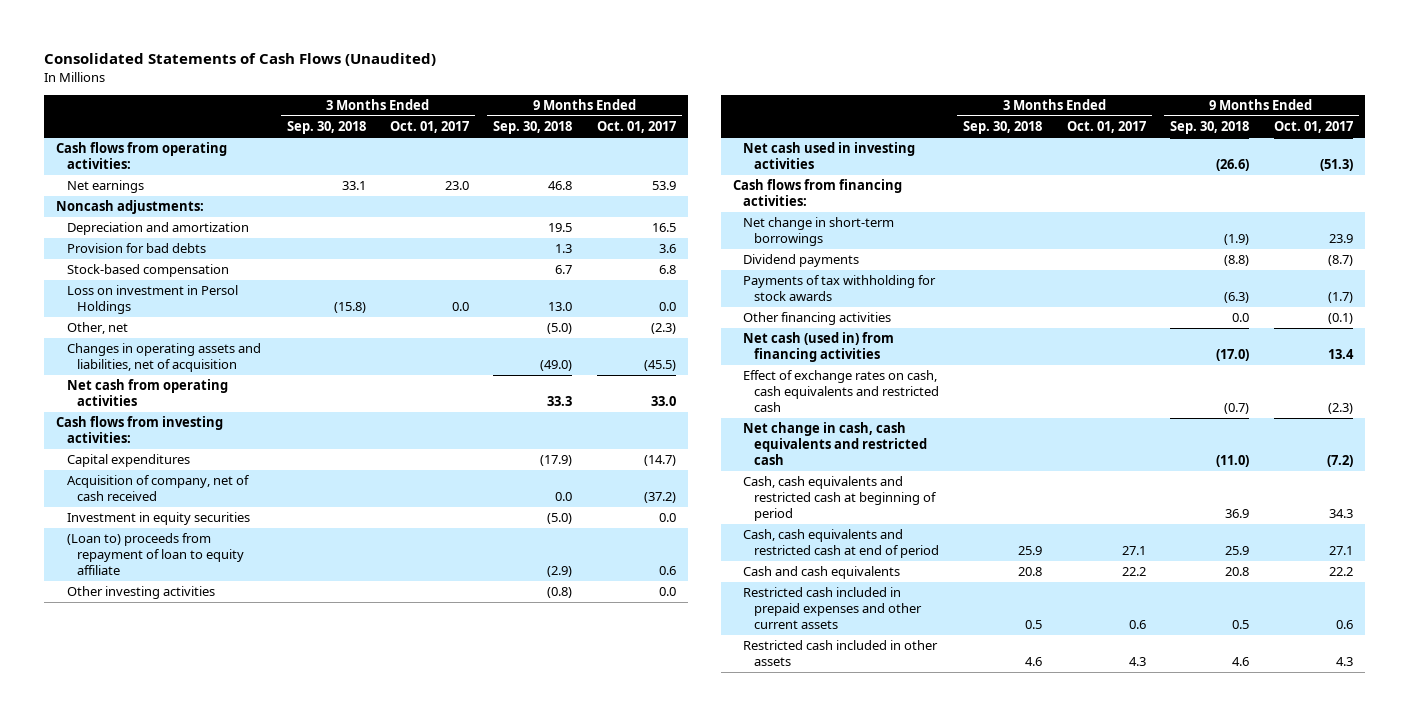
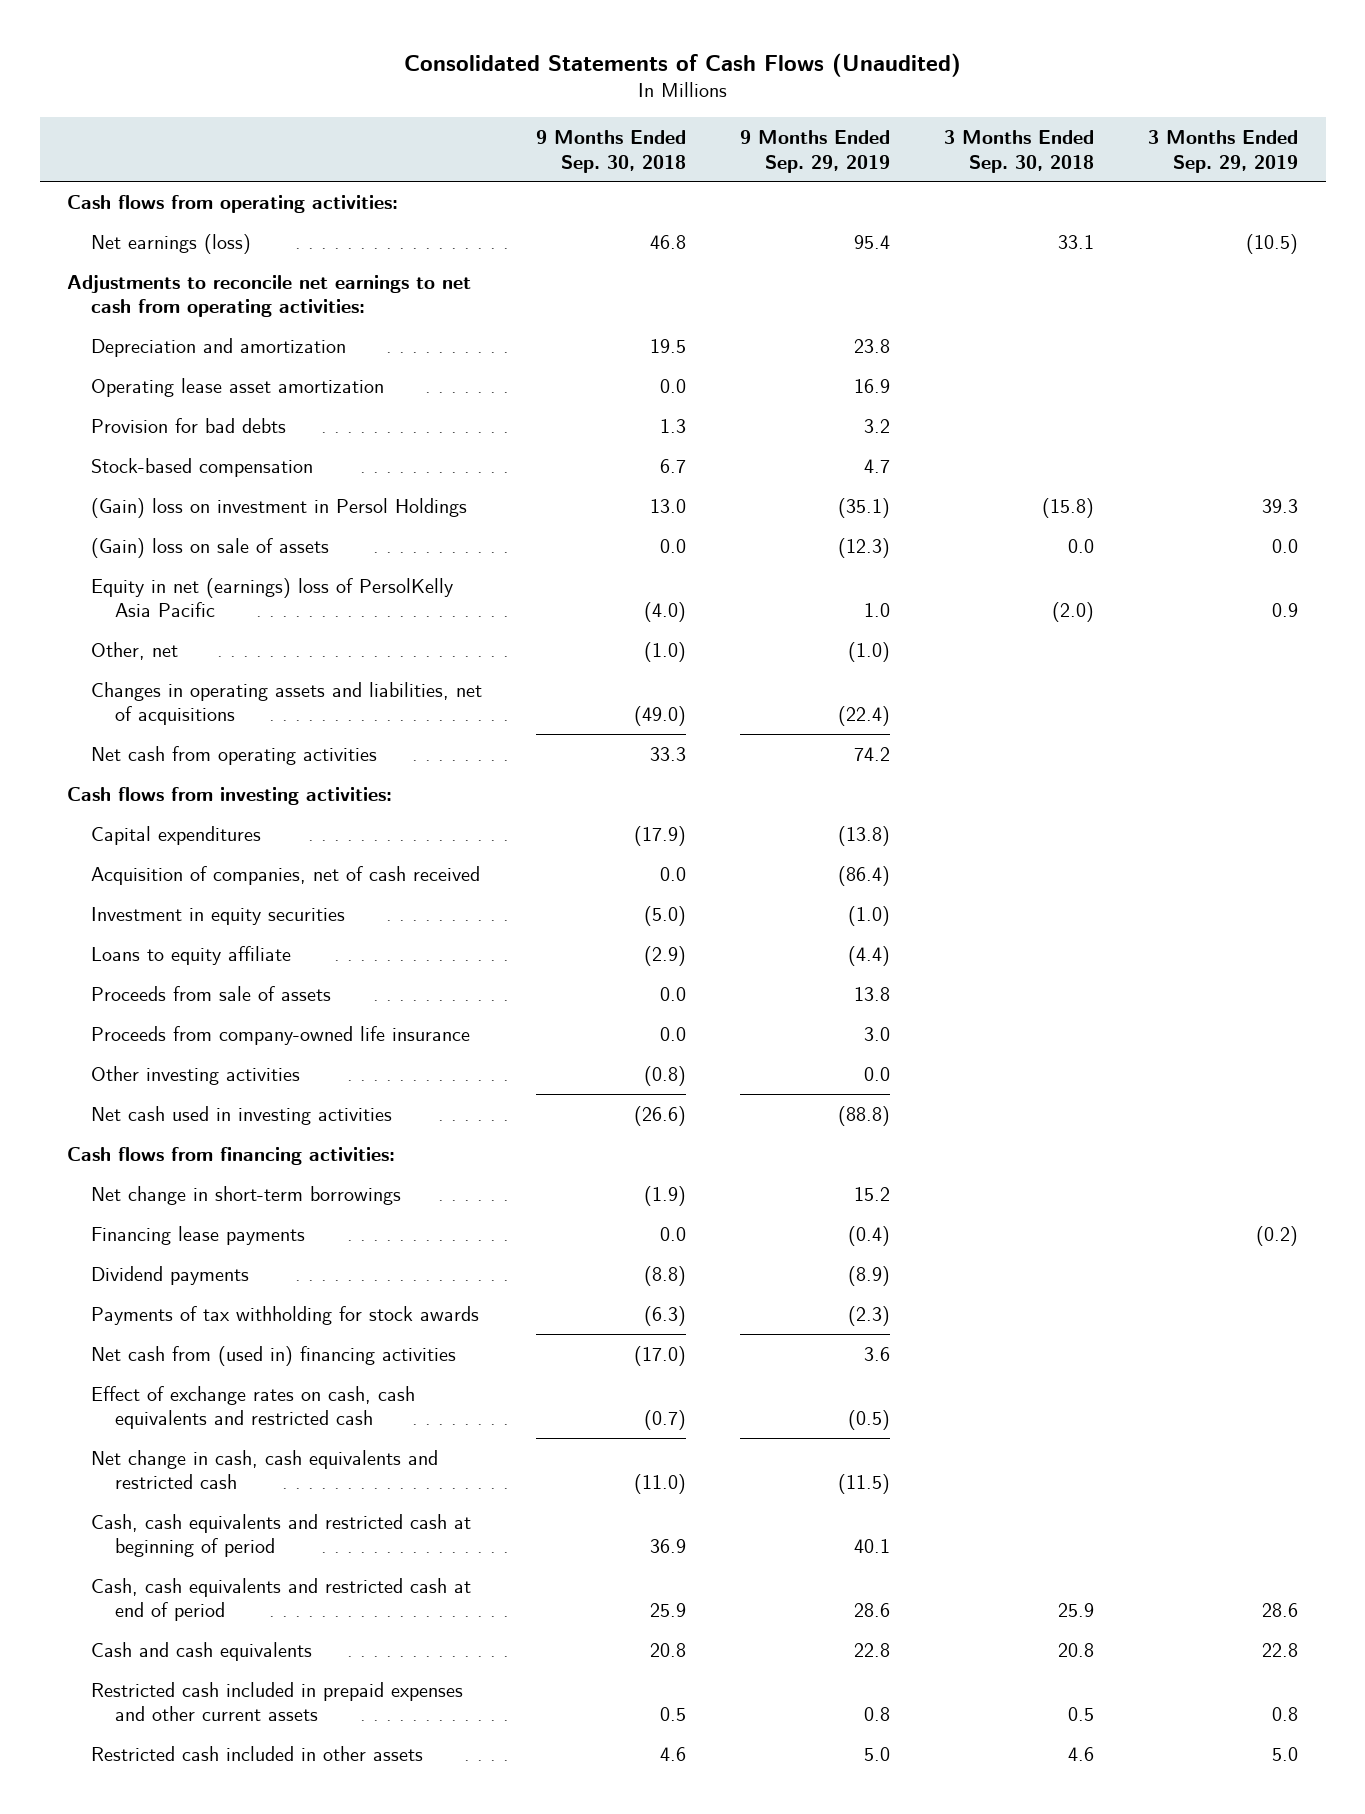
[390,121,470,134] Oct. 01, 2017 -> none
[596,121,676,134] Oct. 01, 2017 -> none
none -> [740,130,891,173] 9 Months Ended Sep. 29, 2019
none -> [1148,130,1299,173] 3 Months Ended Sep. 29, 2019
[66,180,144,194] Net earnings -> [90,233,251,254] Net earnings (loss)
[56,200,205,215] Noncash adjustments: -> [66,274,471,318] Adjustments to reconcile net earnings to net cash from operating activities:
none -> [90,377,384,397] Operating lease asset amortization
[66,285,238,315] Loss on investment in Persol Holdings -> [90,497,467,518] (Gain) loss on investment in Persol Holdings
none -> [90,537,329,558] (Gain) loss on sale of assets
none -> [90,577,453,618] Equity in net (earnings) loss of PersolKelly Asia Pacific
[547,323,573,335] (5.0) -> [643,641,686,662] (1.0)
[66,343,261,373] Changes in operating assets and liabilities, net of acquisition -> [90,681,482,726] Changes in operating assets and liabilities, net of acquisitions
[66,475,250,502] Acquisition of company, net of cash received -> [90,865,480,885] Acquisition of companies, net of cash received
[66,533,245,576] (Loan to) proceeds from repayment of loan to equity affiliate -> [90,945,291,965] Loans to equity affiliate
none -> [90,985,331,1001] Proceeds from sale of assets
none -> [90,1025,470,1045] Proceeds from company-owned life insurance
none -> [90,1225,305,1245] Financing lease payments
[743,312,892,326] Other financing activities -> none
[743,332,895,363] Net cash (used in) from financing activities -> [90,1345,456,1366] Net cash from (used in) financing activities

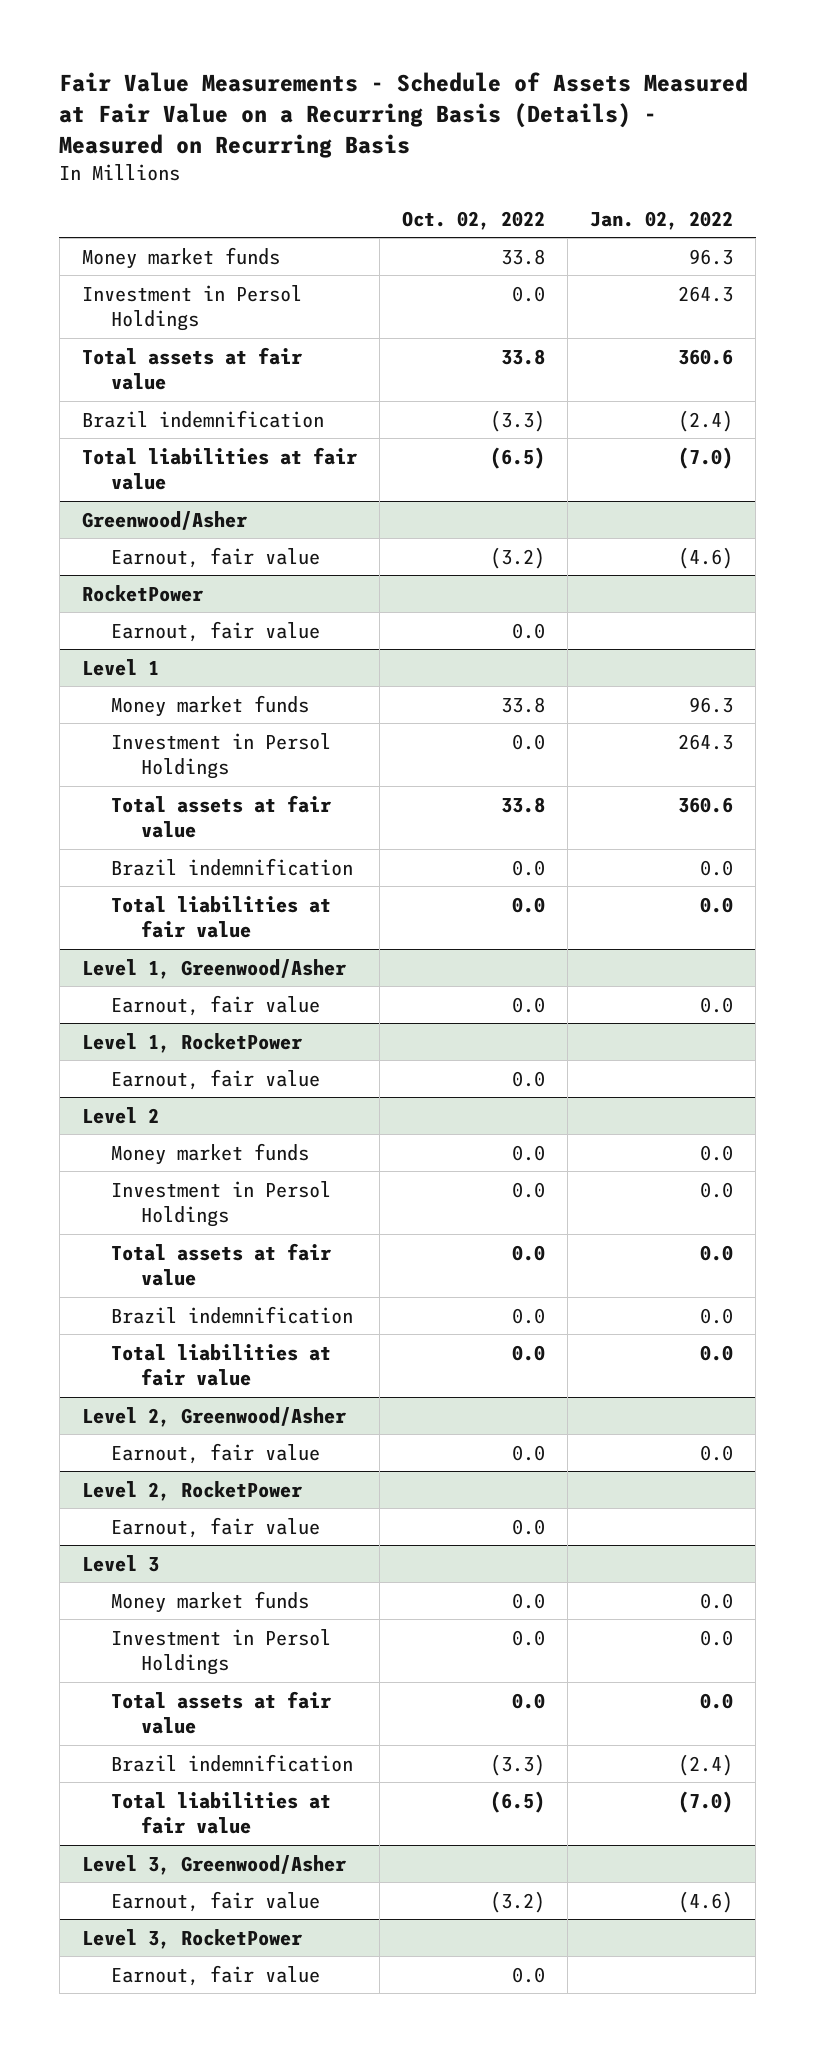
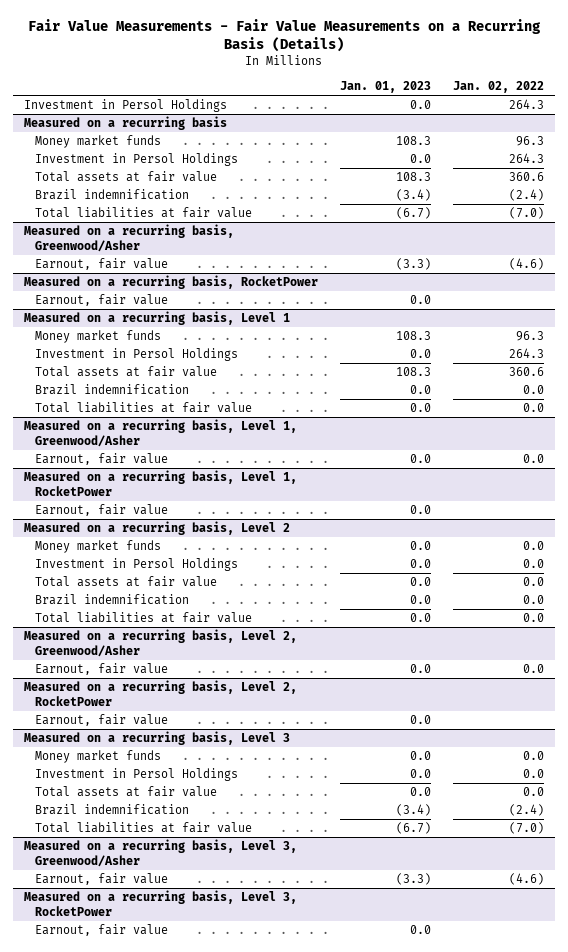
[59,71,749,158] Fair Value Measurements - Schedule of Assets Measured at Fair Value on a Recurring Basis (Details) - Measured on Recurring Basis -> [27,19,541,53] Fair Value Measurements - Fair Value Measurements on a Recurring Basis (Details)
[401,210,545,230] Oct. 02, 2022 -> none
none -> [339,81,431,94] Jan. 01, 2023
none -> [23,99,227,113] Investment in Persol Holdings
none -> [23,116,227,131] Measured on a recurring basis
[81,510,248,530] Greenwood/Asher -> none
none -> [23,224,234,252] Measured on a recurring basis, Greenwood/Asher
[81,584,204,602] RocketPower -> none
none -> [23,275,318,290] Measured on a recurring basis, RocketPower
[81,658,159,676] Level 1 -> none
none -> [23,311,290,326] Measured on a recurring basis, Level 1
[81,958,347,979] Level 1, Greenwood/Asher -> none
none -> [23,419,297,447] Measured on a recurring basis, Level 1, Greenwood/Asher
[81,1032,303,1053] Level 1, RocketPower -> none
none -> [23,470,297,496] Measured on a recurring basis, Level 1, RocketPower
[81,1106,159,1124] Level 2 -> none
none -> [23,521,290,536] Measured on a recurring basis, Level 2
[81,1406,347,1427] Level 2, Greenwood/Asher -> none
none -> [23,629,297,657] Measured on a recurring basis, Level 2, Greenwood/Asher
[81,1480,303,1501] Level 2, RocketPower -> none
none -> [23,680,297,706] Measured on a recurring basis, Level 2, RocketPower
[81,1554,159,1572] Level 3 -> none
none -> [23,731,290,746] Measured on a recurring basis, Level 3
[81,1854,347,1875] Level 3, Greenwood/Asher -> none
none -> [23,839,297,867] Measured on a recurring basis, Level 3, Greenwood/Asher
[81,1928,303,1949] Level 3, RocketPower -> none
none -> [23,890,297,916] Measured on a recurring basis, Level 3, RocketPower

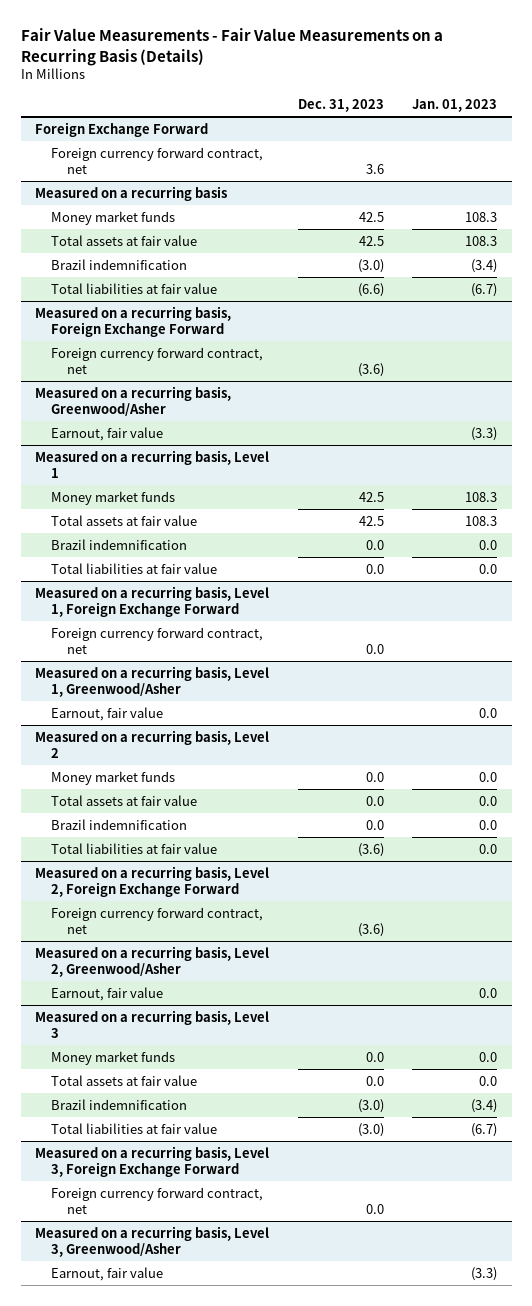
[452,81,544,94] Jan. 02, 2022 -> none
none -> [297,99,384,113] Dec. 31, 2023
[23,99,227,113] Investment in Persol Holdings -> none
none -> [34,121,208,137] Foreign Exchange Forward
none -> [51,146,264,175] Foreign currency forward contract, net
[34,153,238,167] Investment in Persol Holdings -> none
none -> [34,305,231,338] Measured on a recurring basis, Foreign Exchange Forward
none -> [51,346,264,375] Foreign currency forward contract, net
[23,275,318,290] Measured on a recurring basis, RocketPower -> none
[34,294,168,307] Earnout, fair value -> none
[34,348,238,362] Investment in Persol Holdings -> none
none -> [34,585,269,618] Measured on a recurring basis, Level 1, Foreign Exchange Forward
none -> [51,626,264,655] Foreign currency forward contract, net
[23,470,297,496] Measured on a recurring basis, Level 1, RocketPower -> none
[34,504,168,517] Earnout, fair value -> none
[34,558,238,572] Investment in Persol Holdings -> none
none -> [34,865,269,898] Measured on a recurring basis, Level 2, Foreign Exchange Forward
none -> [51,906,264,935] Foreign currency forward contract, net
[23,680,297,706] Measured on a recurring basis, Level 2, RocketPower -> none
[34,714,168,727] Earnout, fair value -> none
[34,768,238,782] Investment in Persol Holdings -> none
none -> [34,1145,269,1178] Measured on a recurring basis, Level 3, Foreign Exchange Forward
none -> [51,1186,264,1215] Foreign currency forward contract, net
[23,890,297,916] Measured on a recurring basis, Level 3, RocketPower -> none
[34,924,168,937] Earnout, fair value -> none

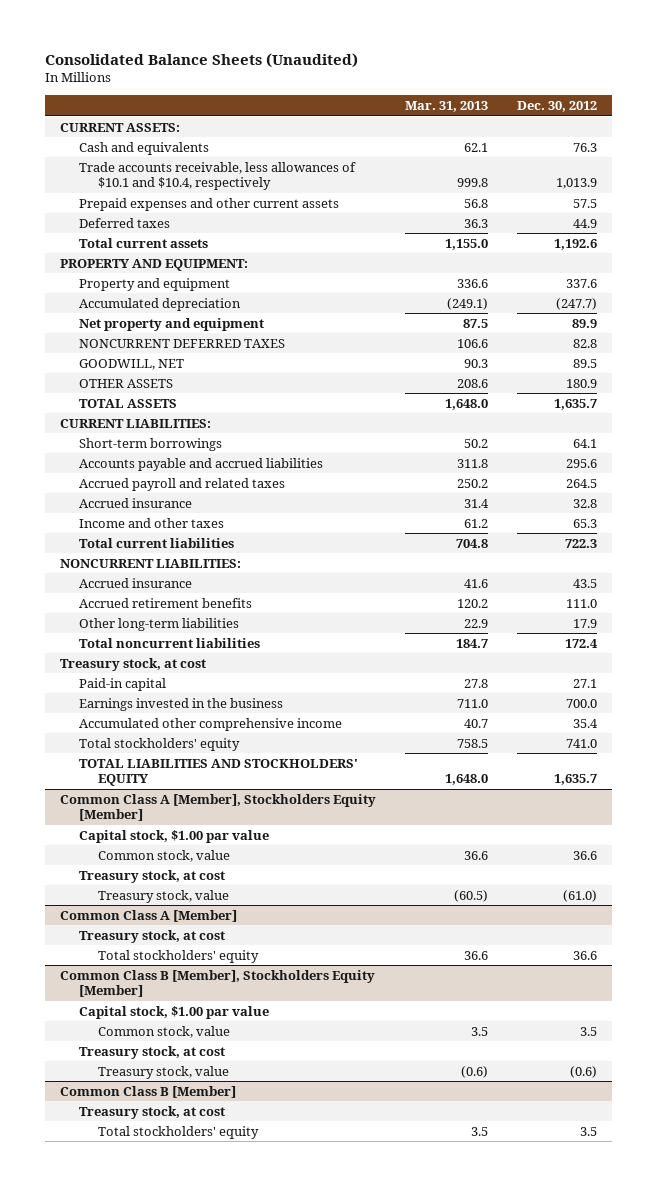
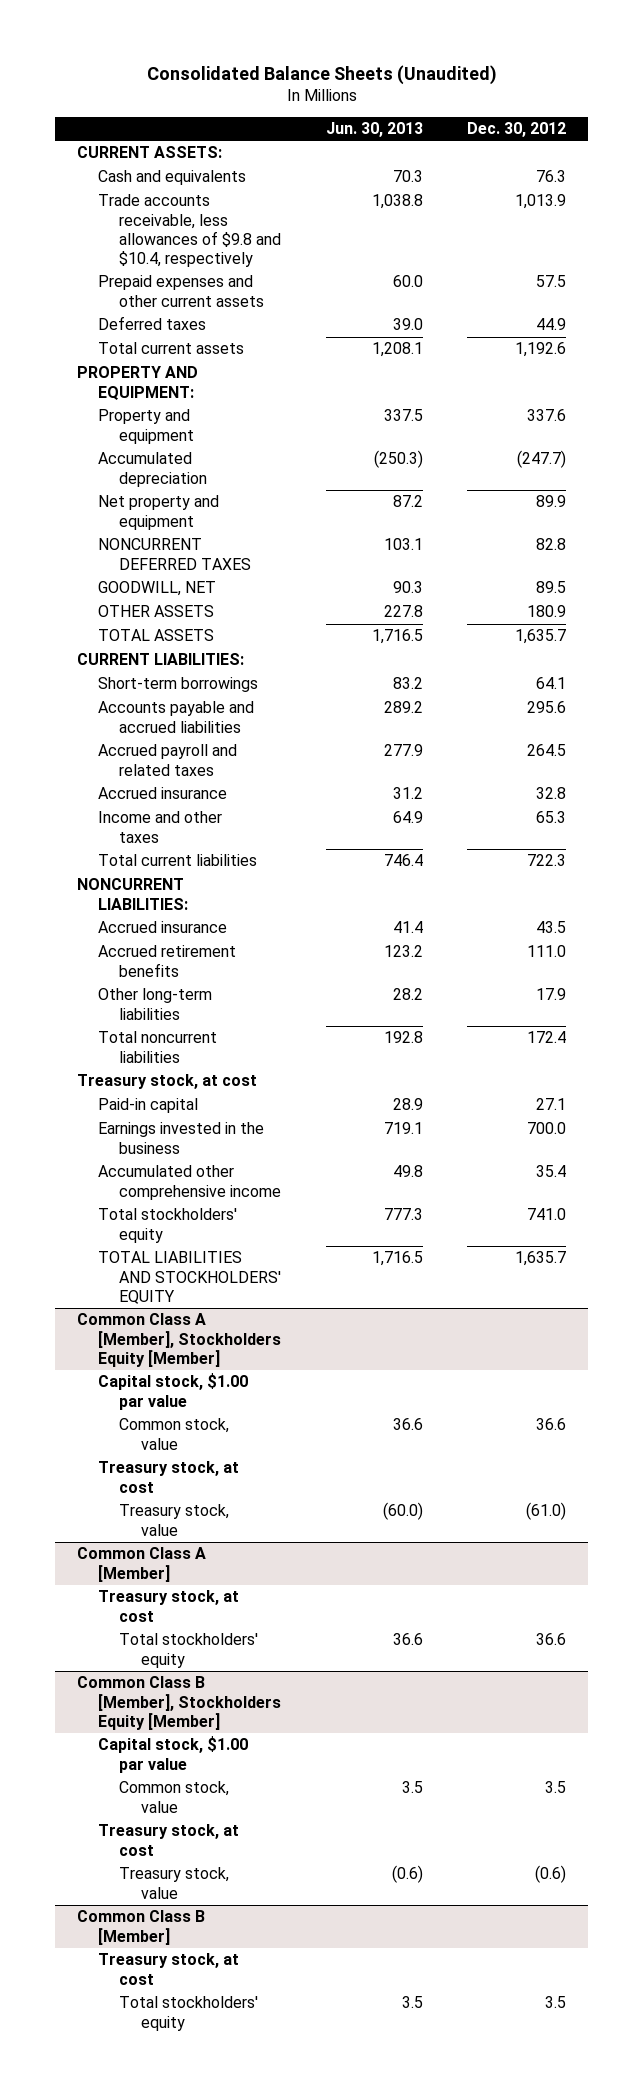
[404,101,488,113] Mar. 31, 2013 -> none
none -> [325,122,423,138] Jun. 30, 2013
[78,161,356,191] Trade accounts receivable, less allowances of $10.1 and $10.4, respectively -> [98,194,282,267] Trade accounts receivable, less allowances of $9.8 and $10.4, respectively

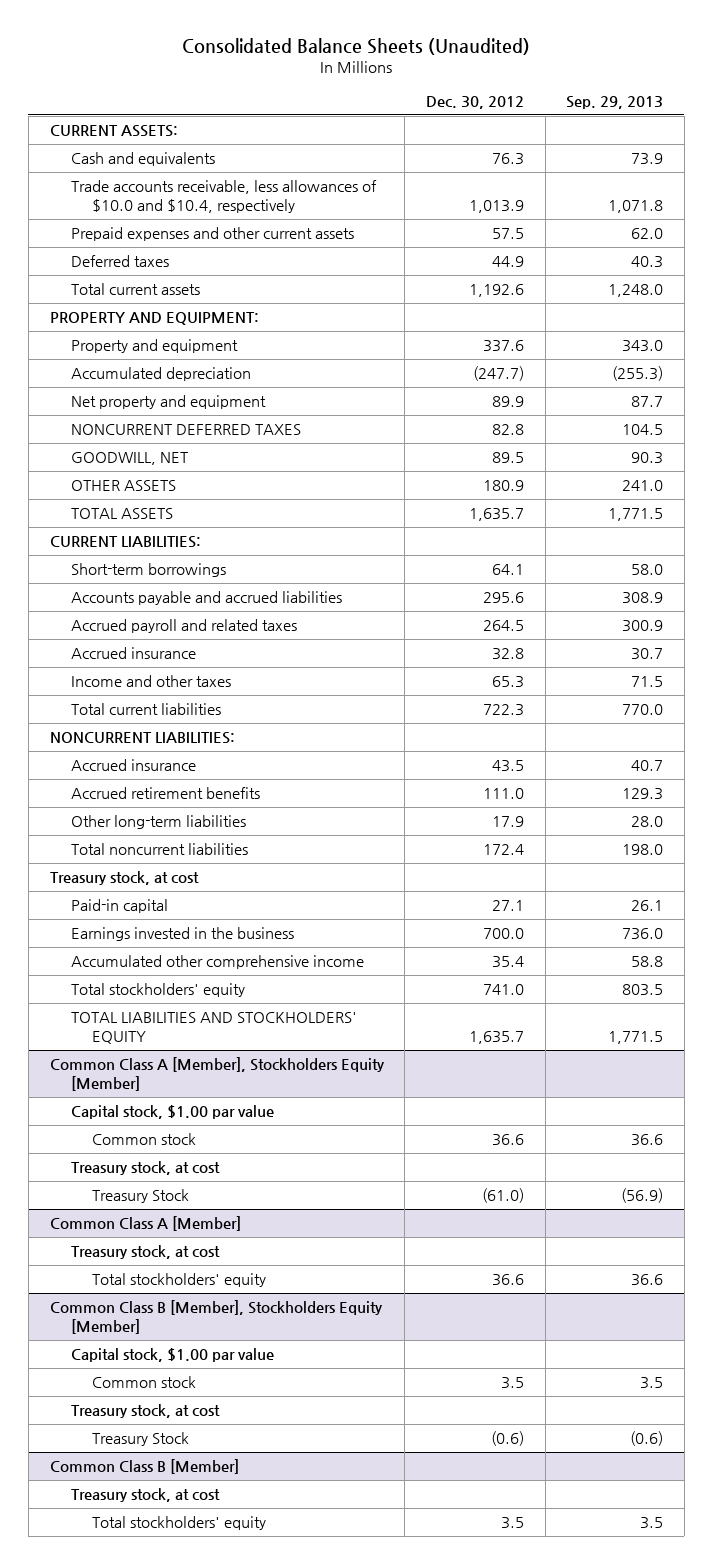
[325,122,423,138] Jun. 30, 2013 -> none
none -> [566,96,664,110] Sep. 29, 2013
[98,194,282,267] Trade accounts receivable, less allowances of $9.8 and $10.4, respectively -> [70,180,377,214] Trade accounts receivable, less allowances of $10.0 and $10.4, respectively
[119,1418,230,1450] Common stock, value -> [91,1133,196,1146] Common stock
[119,1504,230,1536] Treasury stock, value -> [91,1189,189,1204] Treasury Stock
[119,1781,230,1813] Common stock, value -> [91,1376,196,1389] Common stock
[119,1867,230,1899] Treasury stock, value -> [91,1432,189,1447] Treasury Stock

